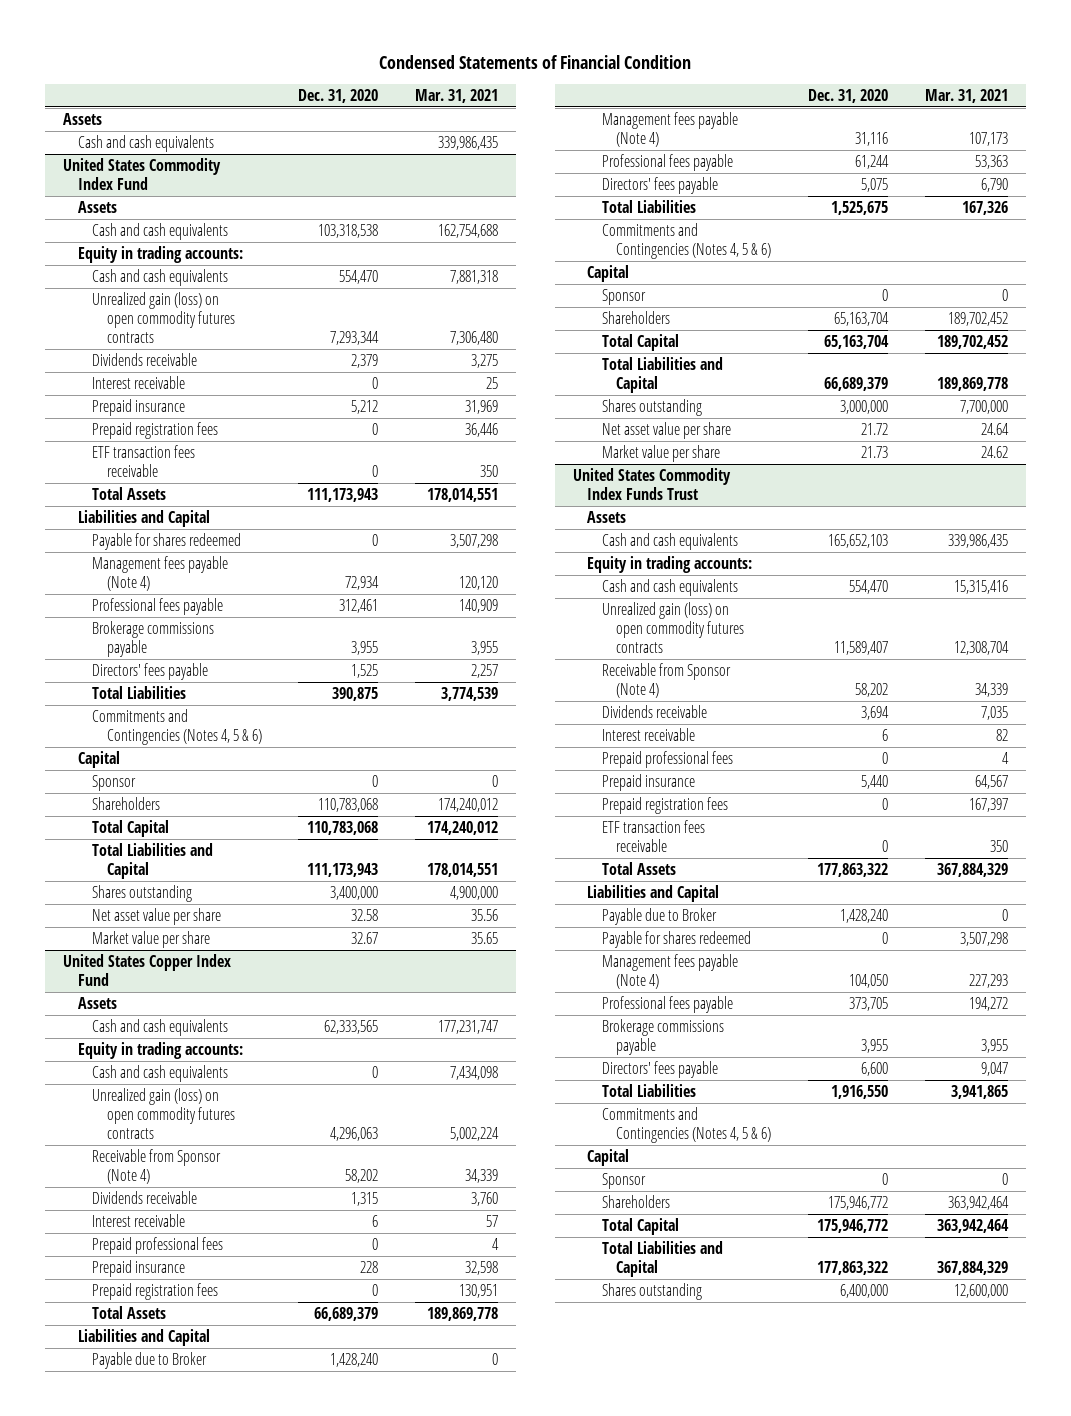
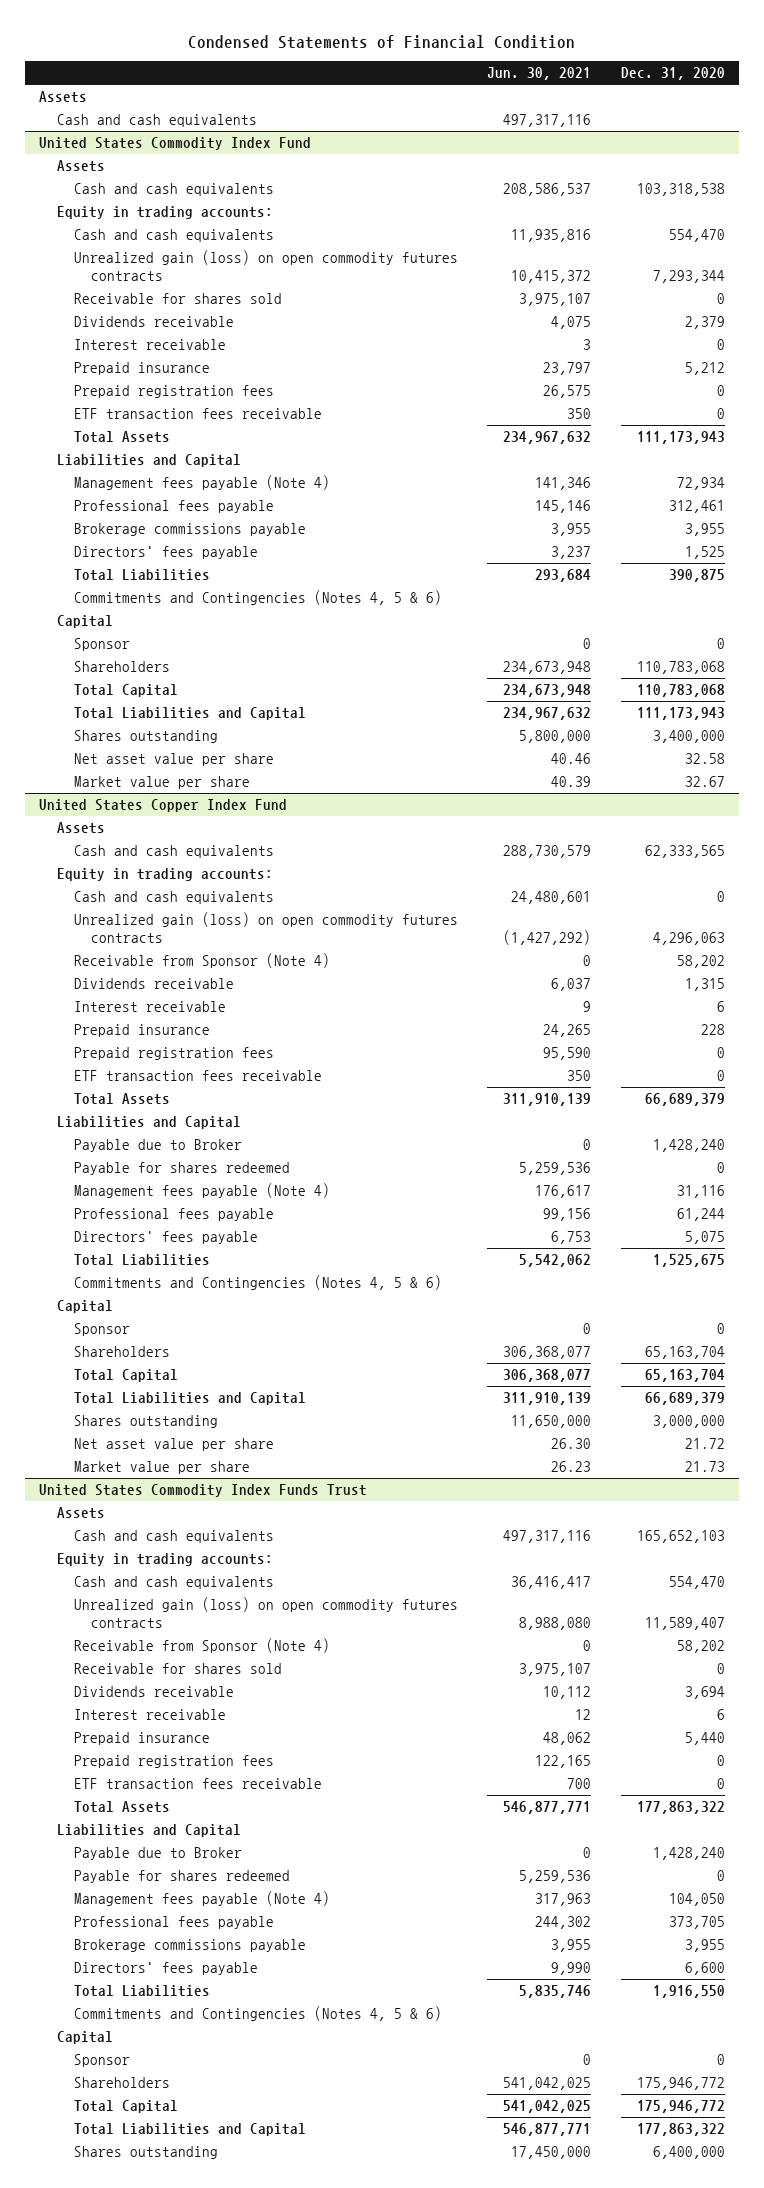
[414,88,498,103] Mar. 31, 2021 -> none
none -> [487,67,592,81] Jun. 30, 2021
none -> [73,293,282,305] Receivable for shares sold
[92,532,242,550] Payable for shares redeemed -> none
[92,1236,224,1254] Prepaid professional fees -> none
none -> [73,1070,322,1082] ETF transaction fees receivable
none -> [73,1162,290,1176] Payable for shares redeemed
none -> [73,1663,282,1675] Receivable for shares sold
[601,750,733,768] Prepaid professional fees -> none

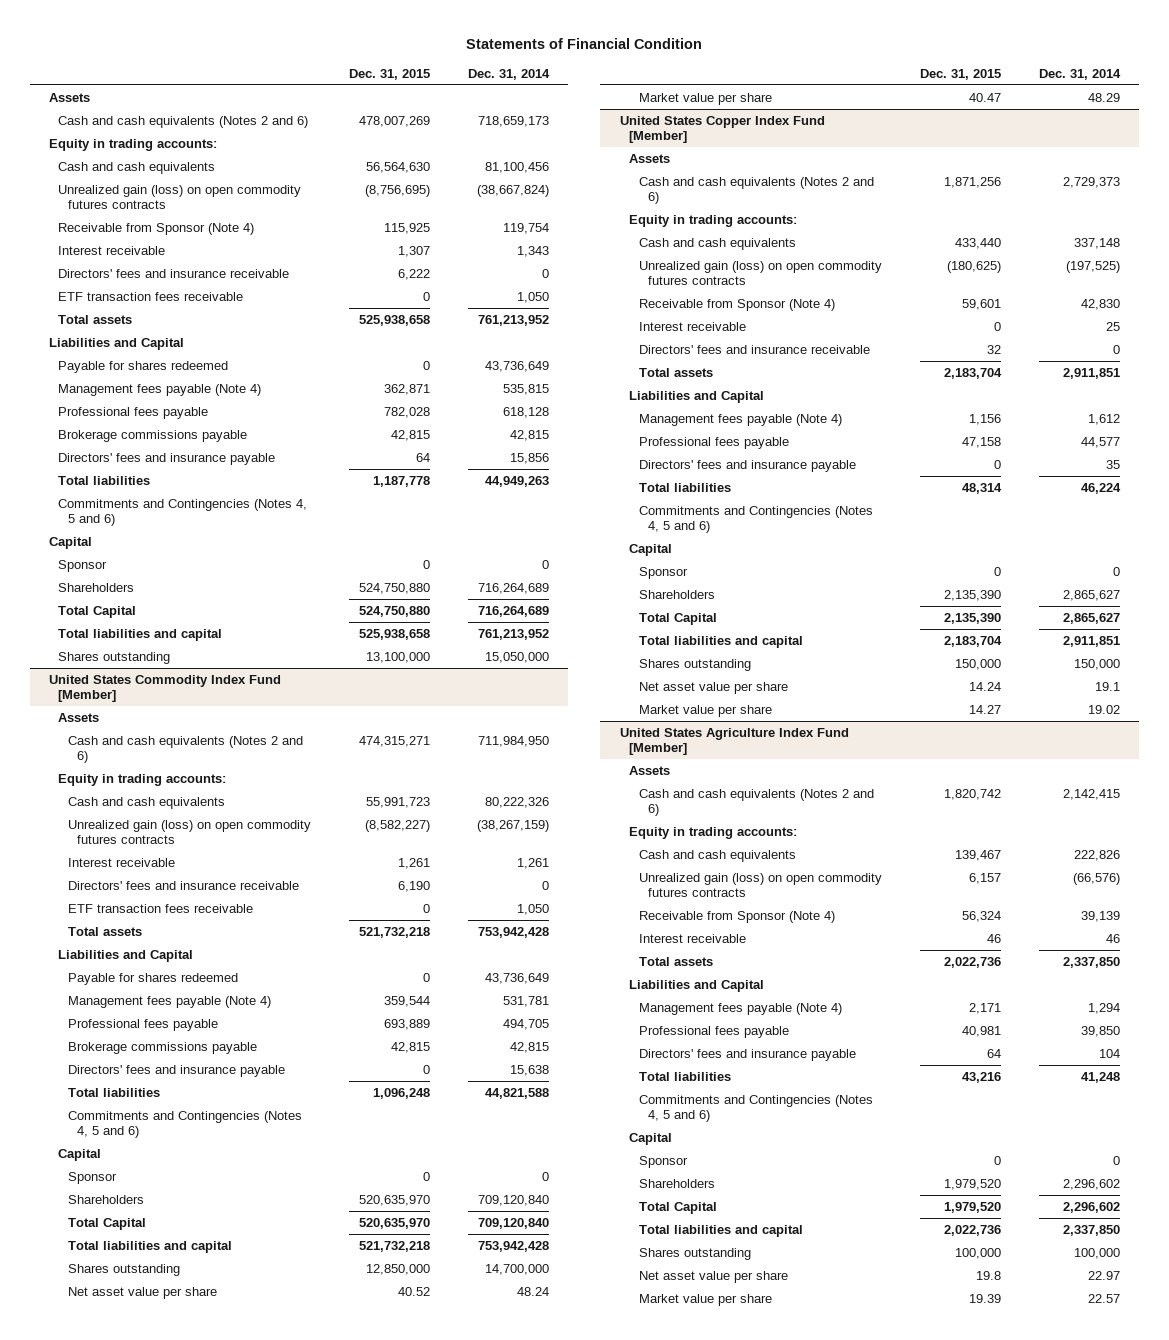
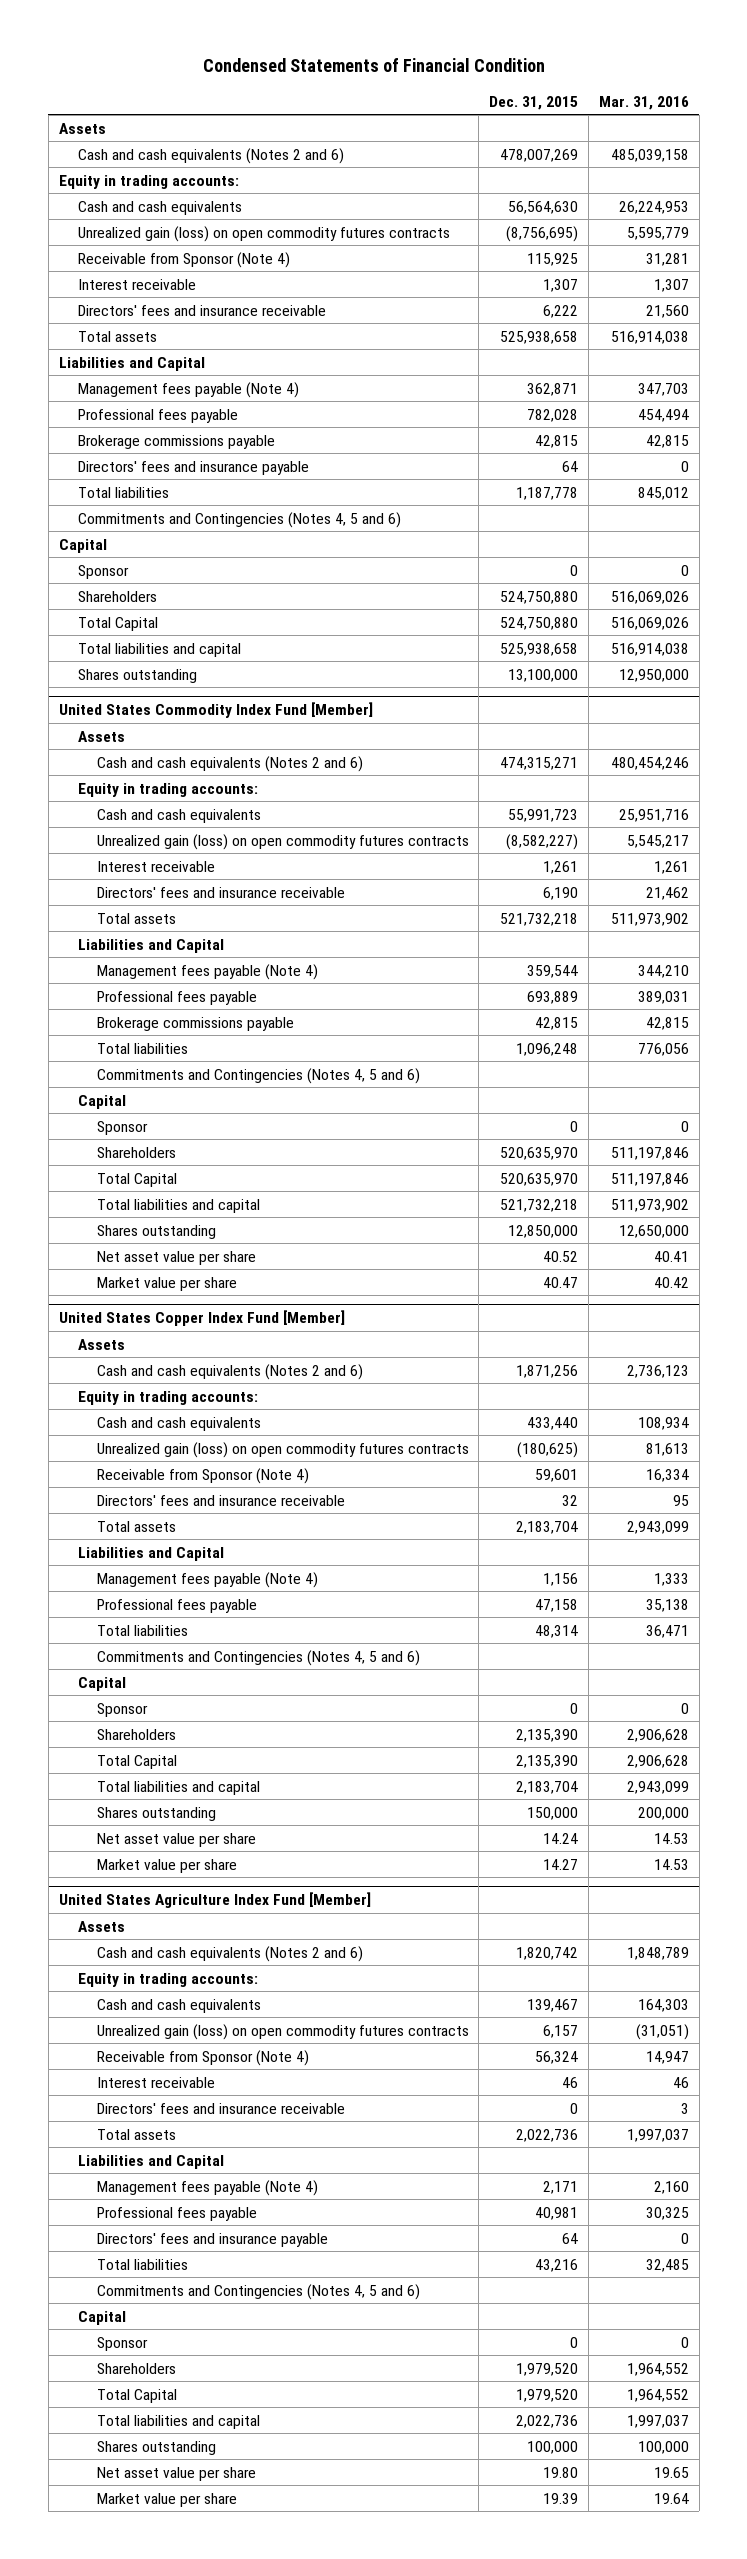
[466,38,703,50] Statements of Financial Condition -> [202,58,545,73] Condensed Statements of Financial Condition
[468,69,551,81] Dec. 31, 2014 -> none
none -> [598,95,689,110] Mar. 31, 2016
[58,291,244,301] ETF transaction fees receivable -> none
[58,360,229,373] Payable for shares redeemed -> none
[67,903,253,913] ETF transaction fees receivable -> none
[67,972,238,985] Payable for shares redeemed -> none
[67,1064,285,1077] Directors' fees and insurance payable -> none
[638,321,746,331] Interest receivable -> none
[638,459,856,472] Directors' fees and insurance payable -> none
none -> [96,2102,345,2114] Directors' fees and insurance receivable
[975,1270,1001,1280] 19.8 -> [543,2466,579,2478] 19.80

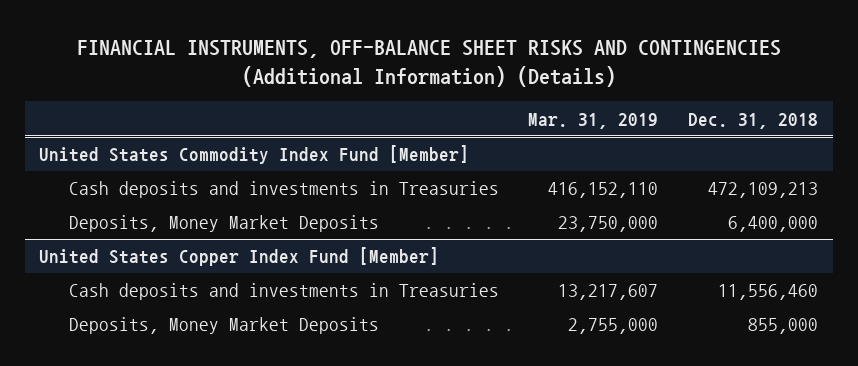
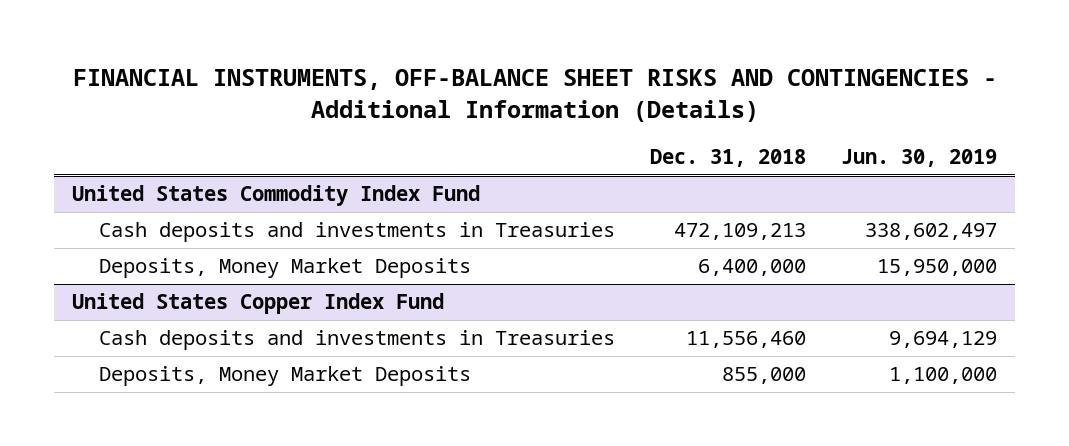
[76,39,781,87] FINANCIAL INSTRUMENTS, OFF-BALANCE SHEET RISKS AND CONTINGENCIES (Additional Information) (Details) -> [72,69,997,123] FINANCIAL INSTRUMENTS, OFF-BALANCE SHEET RISKS AND CONTINGENCIES - Additional Information (Details)
[528,112,659,129] Mar. 31, 2019 -> none
none -> [841,149,998,168] Jun. 30, 2019
[39,145,470,165] United States Commodity Index Fund [Member] -> [72,185,481,207] United States Commodity Index Fund
[39,247,440,267] United States Copper Index Fund [Member] -> [72,293,445,315] United States Copper Index Fund

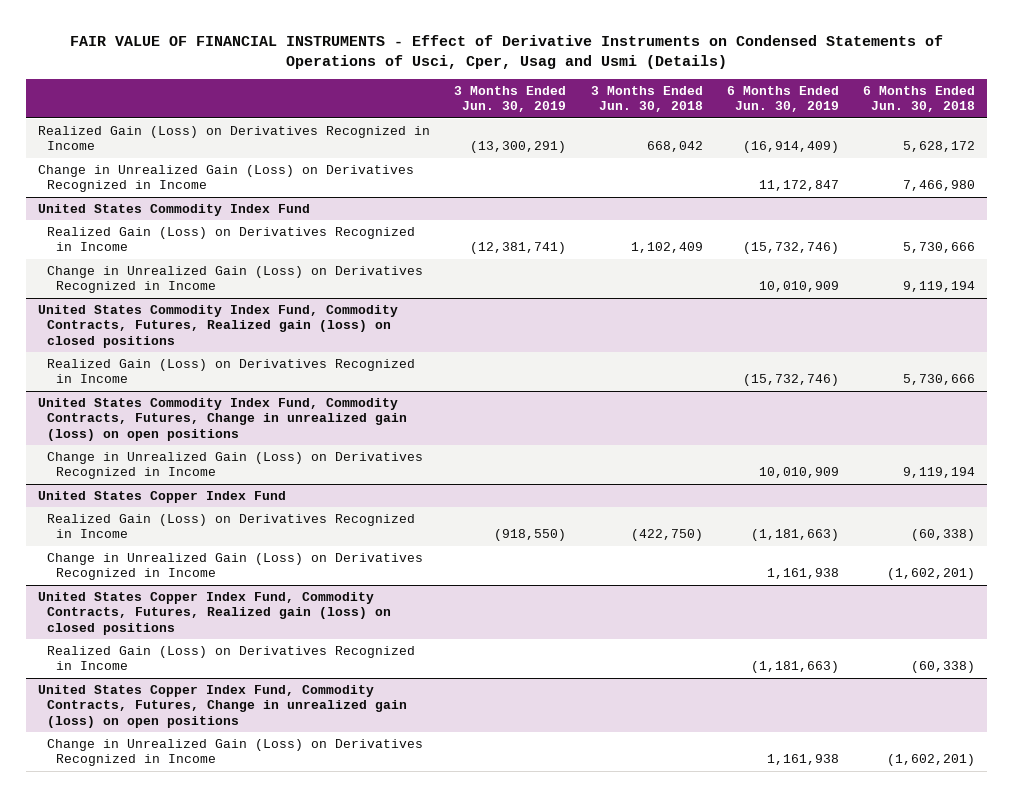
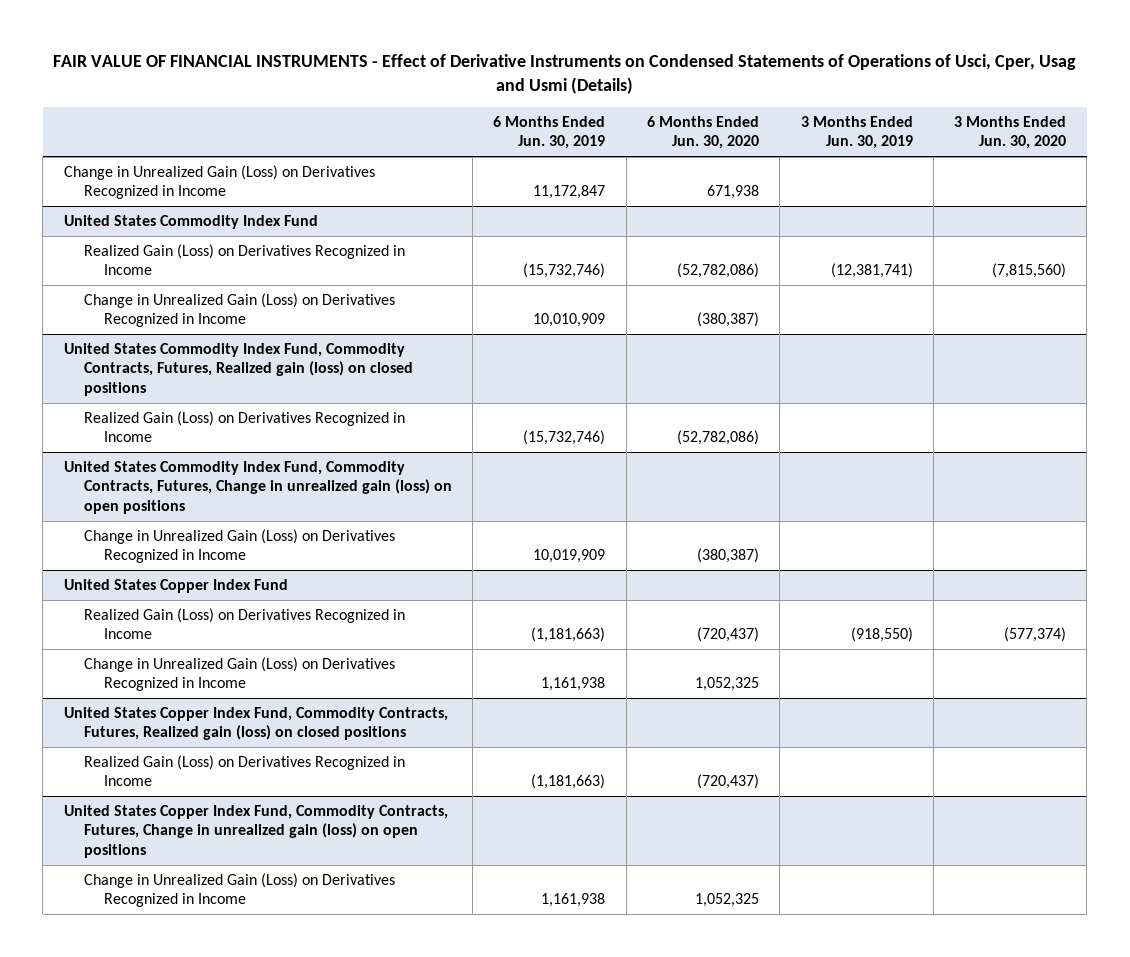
[590,85,703,113] 3 Months Ended Jun. 30, 2018 -> none
[863,85,976,113] 6 Months Ended Jun. 30, 2018 -> none
none -> [646,115,759,150] 6 Months Ended Jun. 30, 2020
none -> [954,115,1067,150] 3 Months Ended Jun. 30, 2020
[38,125,431,151] Realized Gain (Loss) on Derivatives Recognized in Income -> none
[758,467,839,479] 10,010,909 -> [533,549,606,564] 10,019,909

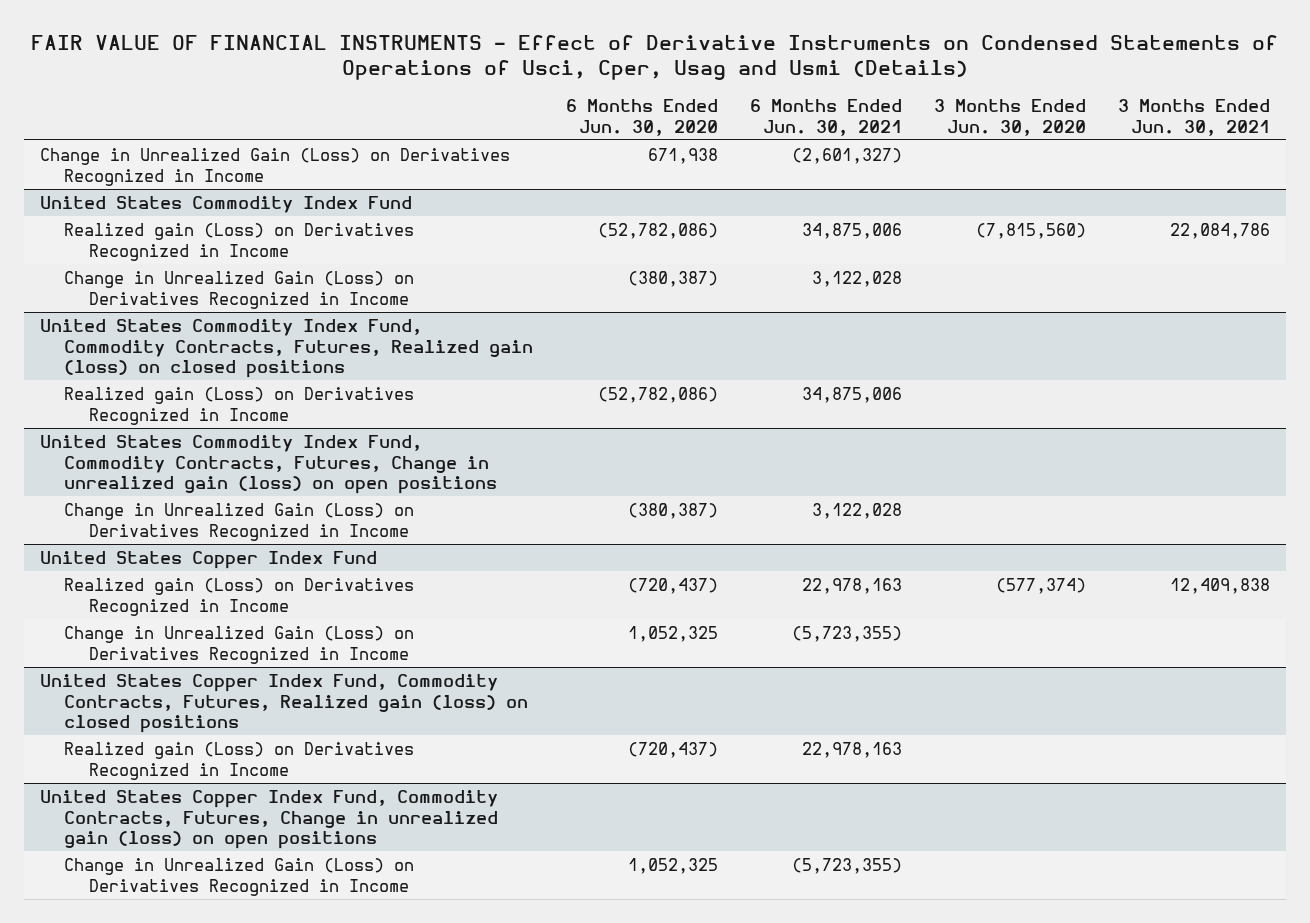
[493,115,606,150] 6 Months Ended Jun. 30, 2019 -> none
[800,115,913,150] 3 Months Ended Jun. 30, 2019 -> none
none -> [749,98,902,136] 6 Months Ended Jun. 30, 2021
none -> [1118,98,1271,136] 3 Months Ended Jun. 30, 2021
[83,243,405,276] Realized Gain (Loss) on Derivatives Recognized in Income -> [64,222,415,261] Realized gain (Loss) on Derivatives Recognized in Income
[83,410,405,443] Realized Gain (Loss) on Derivatives Recognized in Income -> [64,386,415,425] Realized gain (Loss) on Derivatives Recognized in Income
[83,607,405,640] Realized Gain (Loss) on Derivatives Recognized in Income -> [64,577,415,616] Realized gain (Loss) on Derivatives Recognized in Income
[83,754,405,787] Realized Gain (Loss) on Derivatives Recognized in Income -> [64,741,415,780] Realized gain (Loss) on Derivatives Recognized in Income

